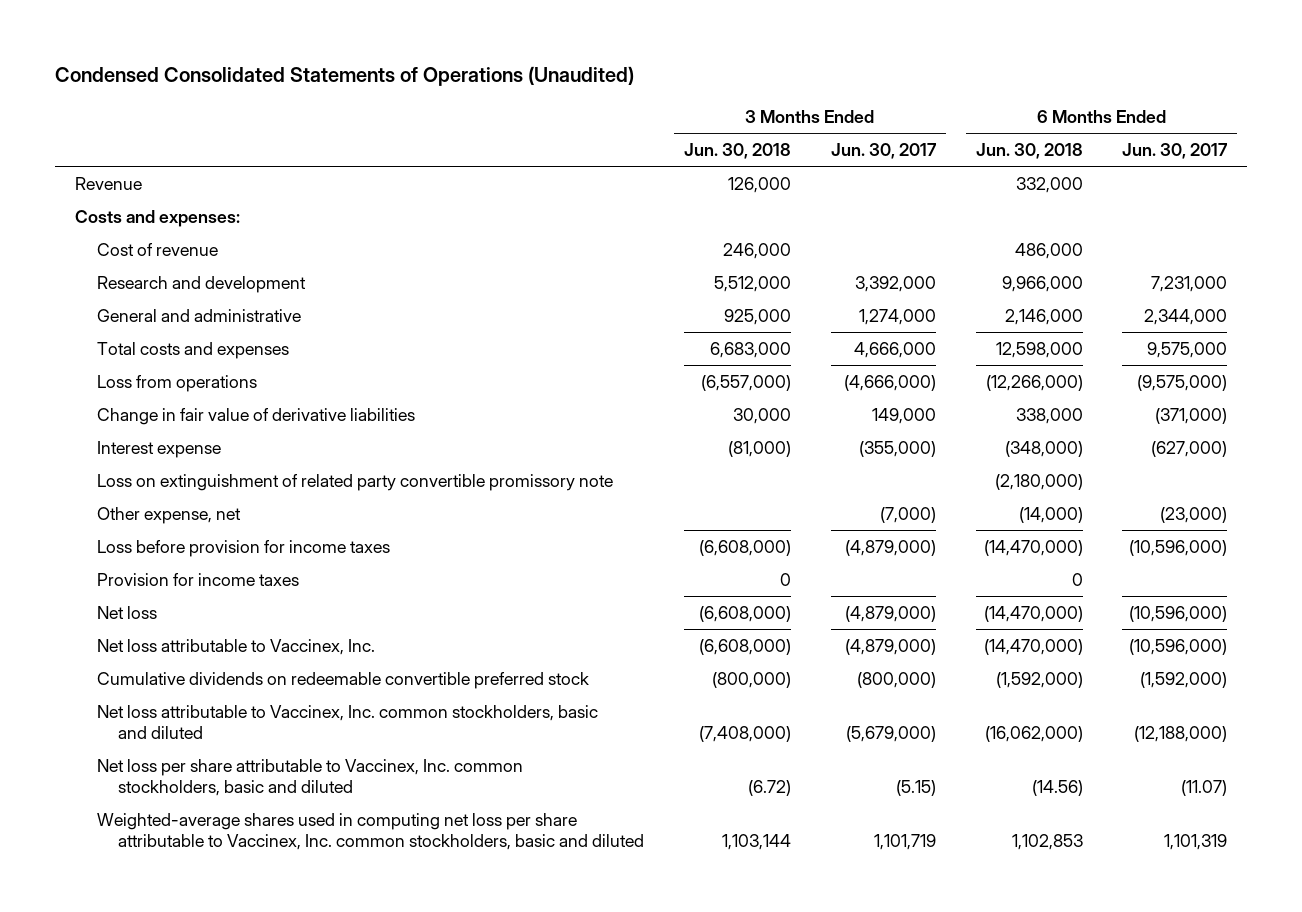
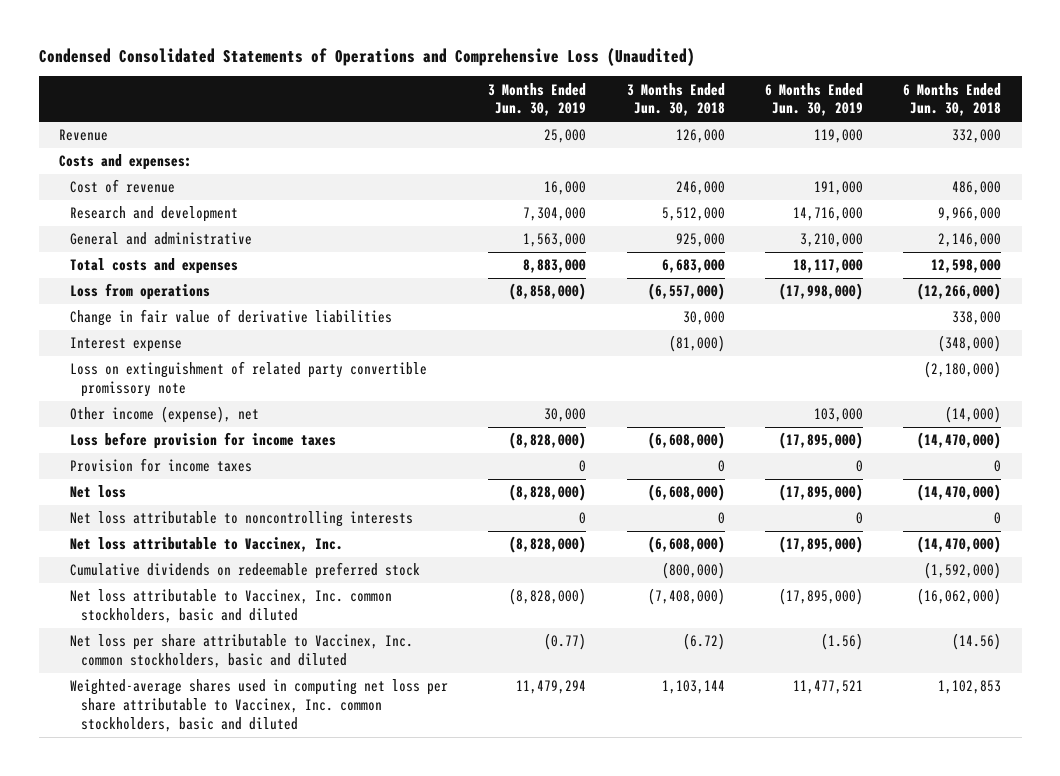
[55,66,635,87] Condensed Consolidated Statements of Operations (Unaudited) -> [38,47,695,66] Condensed Consolidated Statements of Operations and Comprehensive Loss (Unaudited)
[830,142,937,159] Jun. 30, 2017 -> none
[1122,142,1229,159] Jun. 30, 2017 -> none
none -> [488,82,587,117] 3 Months Ended Jun. 30, 2019
none -> [765,82,864,117] 6 Months Ended Jun. 30, 2019
[96,506,241,524] Other expense, net -> [69,406,259,424] Other income (expense), net
none -> [69,511,413,528] Net loss attributable to noncontrolling interests
[96,671,589,689] Cumulative dividends on redeemable convertible preferred stock -> [69,562,420,580] Cumulative dividends on redeemable preferred stock

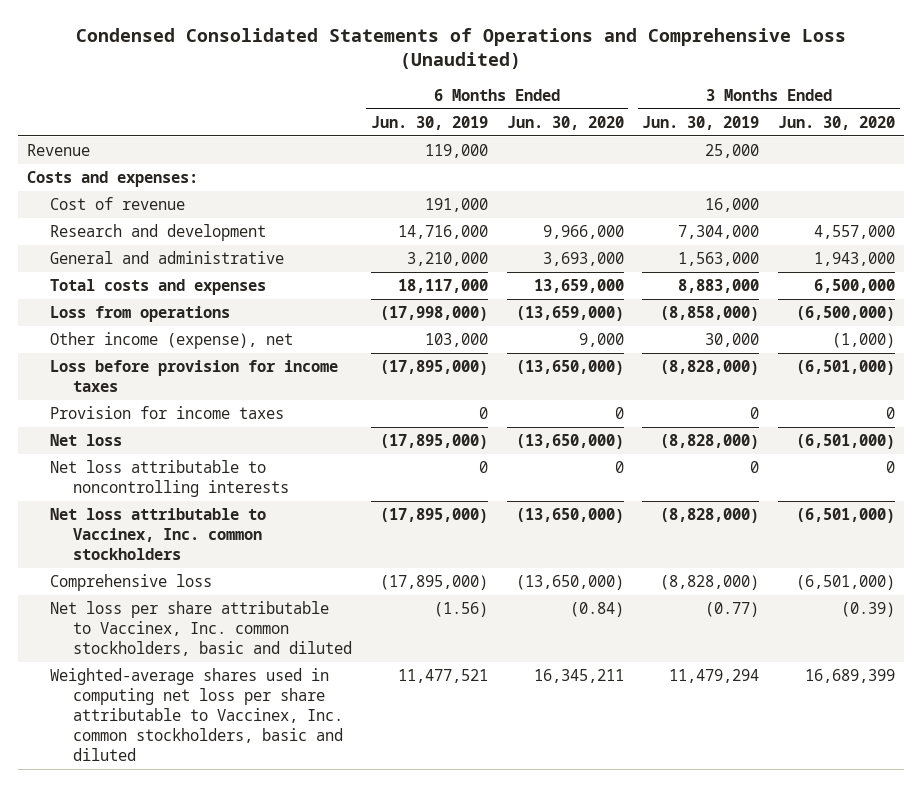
[626,82,725,117] 3 Months Ended Jun. 30, 2018 -> none
[903,82,1002,117] 6 Months Ended Jun. 30, 2018 -> none
none -> [506,116,624,131] Jun. 30, 2020
none -> [778,116,896,131] Jun. 30, 2020
[69,309,392,327] Change in fair value of derivative liabilities -> none
[69,337,182,353] Interest expense -> none
[69,361,427,397] Loss on extinguishment of related party convertible promissory note -> none
[69,562,420,580] Cumulative dividends on redeemable preferred stock -> none
[69,537,343,553] Net loss attributable to Vaccinex, Inc. -> [50,508,267,561] Net loss attributable to Vaccinex, Inc. common stockholders
[69,589,392,623] Net loss attributable to Vaccinex, Inc. common stockholders, basic and diluted -> [50,574,213,592] Comprehensive loss

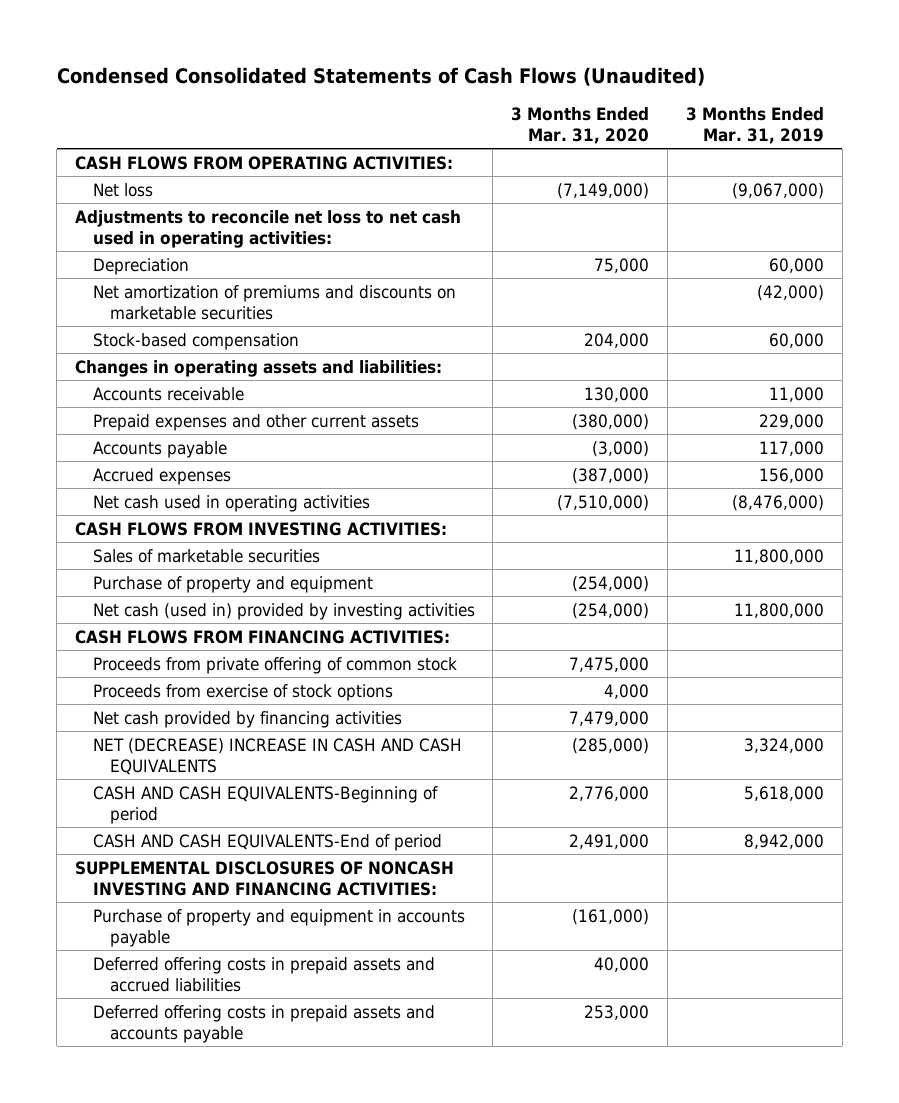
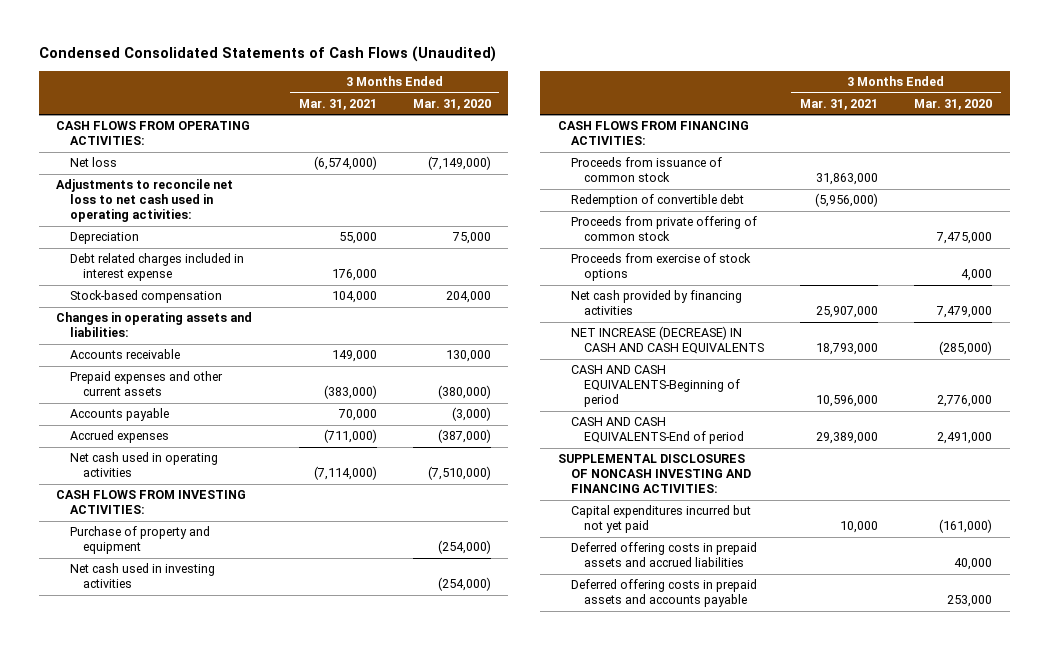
[686,106,825,145] 3 Months Ended Mar. 31, 2019 -> none
none -> [298,98,377,110] Mar. 31, 2021
[92,284,456,320] Net amortization of premiums and discounts on marketable securities -> none
none -> [69,253,244,282] Debt related charges included in interest expense
[92,548,320,563] Sales of marketable securities -> none
[92,602,475,620] Net cash (used in) provided by investing activities -> [69,563,215,589] Net cash used in investing activities
none -> [570,157,722,183] Proceeds from issuance of common stock
none -> [570,194,744,208] Redemption of convertible debt
[92,737,462,775] NET (DECREASE) INCREASE IN CASH AND CASH EQUIVALENTS -> [570,326,765,355] NET INCREASE (DECREASE) IN CASH AND CASH EQUIVALENTS
[92,908,465,947] Purchase of property and equipment in accounts payable -> [570,505,751,534] Capital expenditures incurred but not yet paid

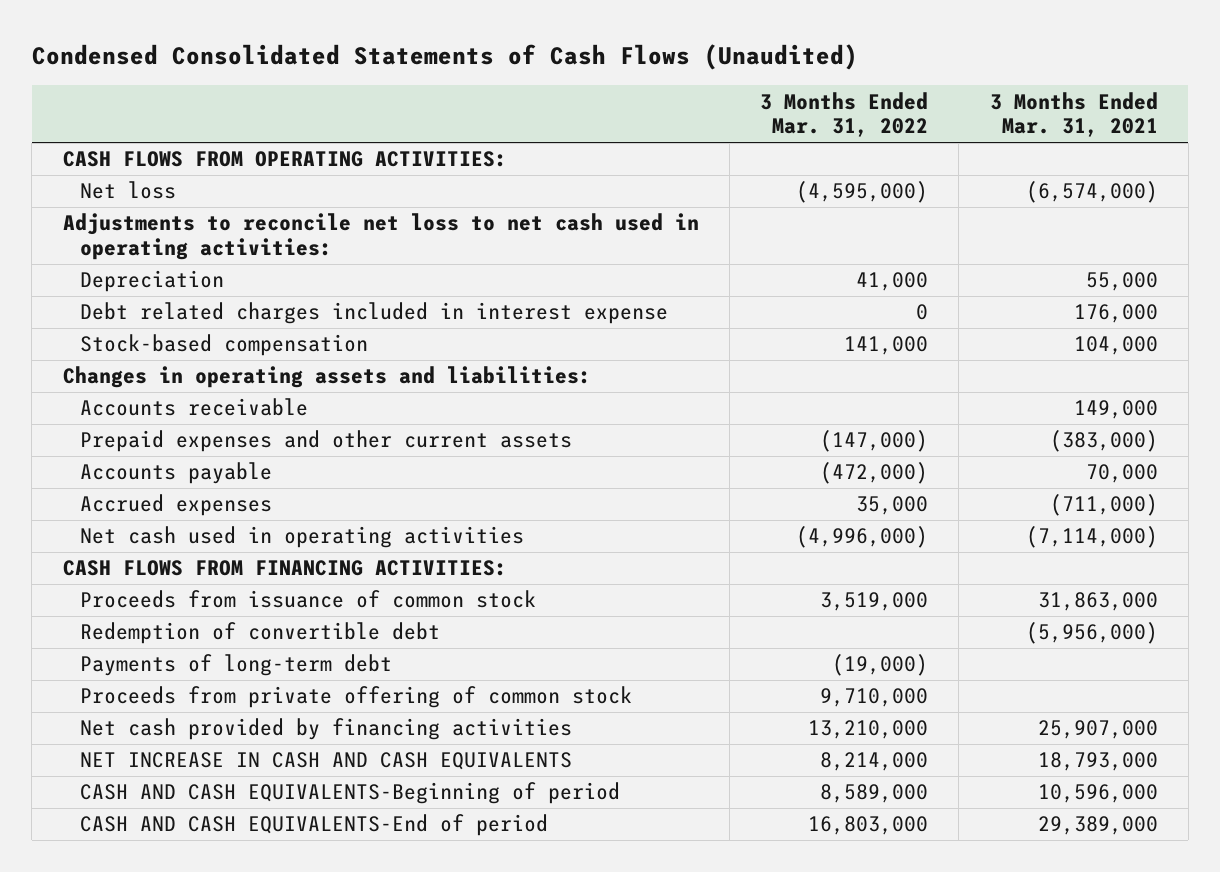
[412,98,491,110] Mar. 31, 2020 -> none
none -> [760,91,929,138] 3 Months Ended Mar. 31, 2022
[56,490,247,515] CASH FLOWS FROM INVESTING ACTIVITIES: -> none
[69,526,210,555] Purchase of property and equipment -> none
[69,563,215,589] Net cash used in investing activities -> none
none -> [80,654,393,677] Payments of long-term debt
[570,253,751,282] Proceeds from exercise of stock options -> none
[570,326,765,355] NET INCREASE (DECREASE) IN CASH AND CASH EQUIVALENTS -> [80,752,573,771] NET INCREASE IN CASH AND CASH EQUIVALENTS
[557,454,751,494] SUPPLEMENTAL DISCLOSURES OF NONCASH INVESTING AND FINANCING ACTIVITIES: -> none
[570,505,751,534] Capital expenditures incurred but not yet paid -> none
[570,542,757,568] Deferred offering costs in prepaid assets and accrued liabilities -> none
[570,579,757,608] Deferred offering costs in prepaid assets and accounts payable -> none

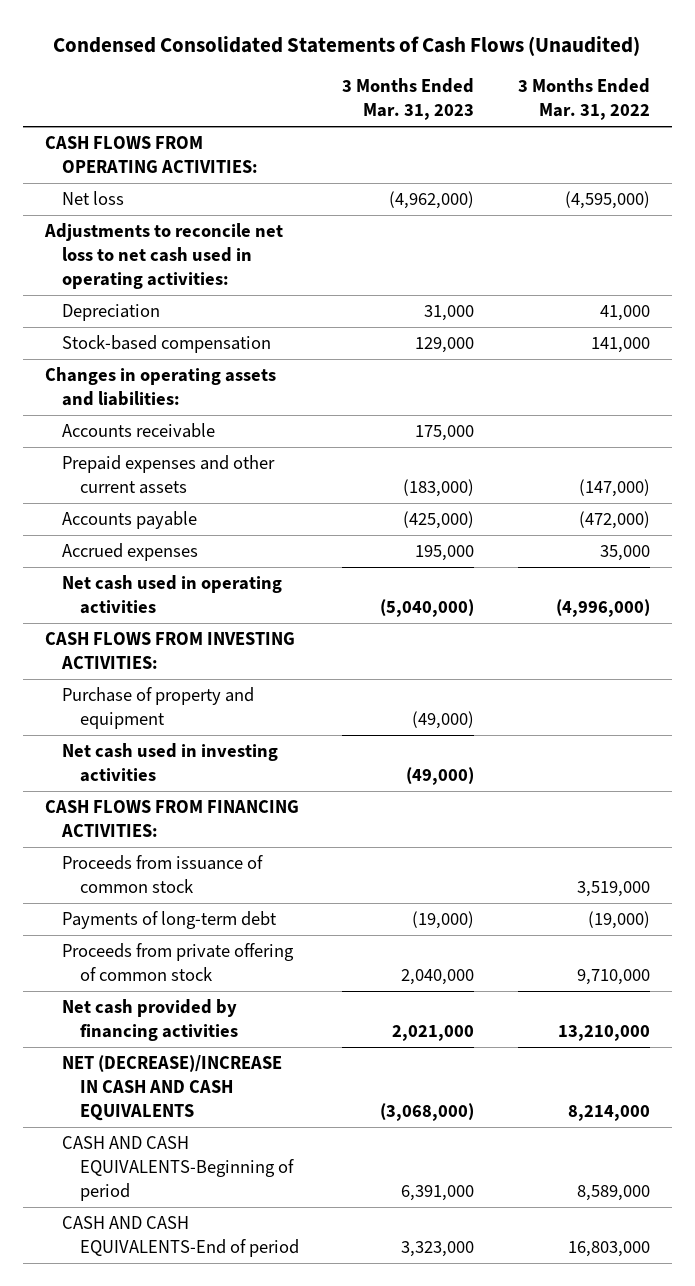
[989,91,1158,138] 3 Months Ended Mar. 31, 2021 -> none
none -> [342,78,475,121] 3 Months Ended Mar. 31, 2023
[80,302,669,325] Debt related charges included in interest expense -> none
none -> [44,632,295,670] CASH FLOWS FROM INVESTING ACTIVITIES:
none -> [62,687,255,730] Purchase of property and equipment
none -> [62,743,279,783] Net cash used in investing activities
[80,622,441,645] Redemption of convertible debt -> none
[80,752,573,771] NET INCREASE IN CASH AND CASH EQUIVALENTS -> [62,1055,283,1121] NET (DECREASE)/INCREASE IN CASH AND CASH EQUIVALENTS

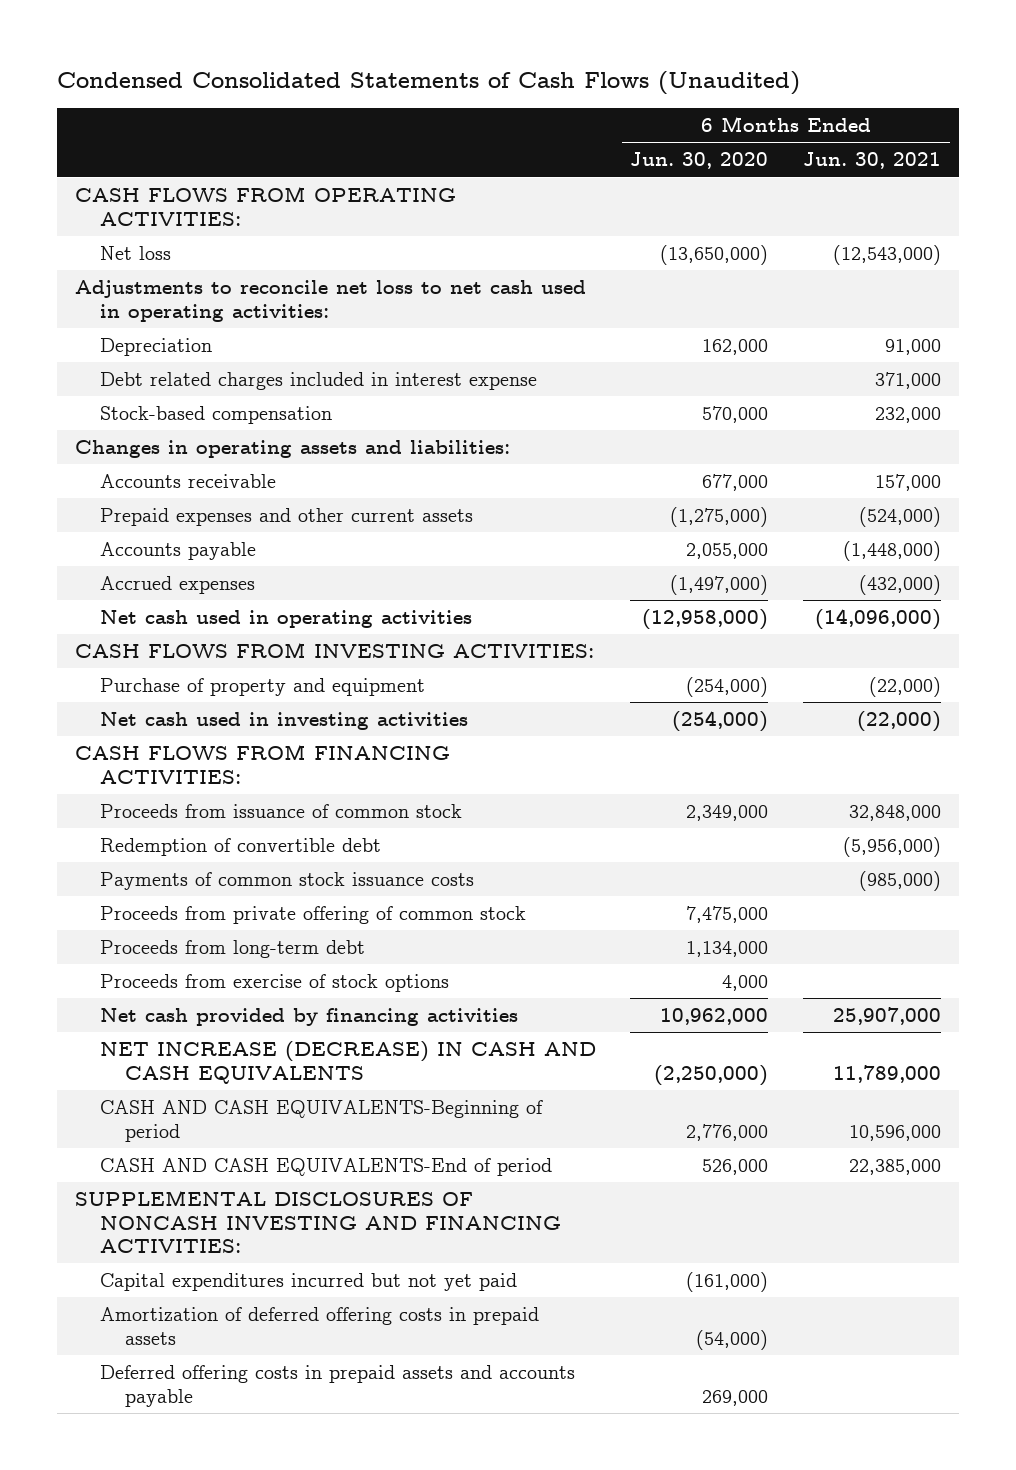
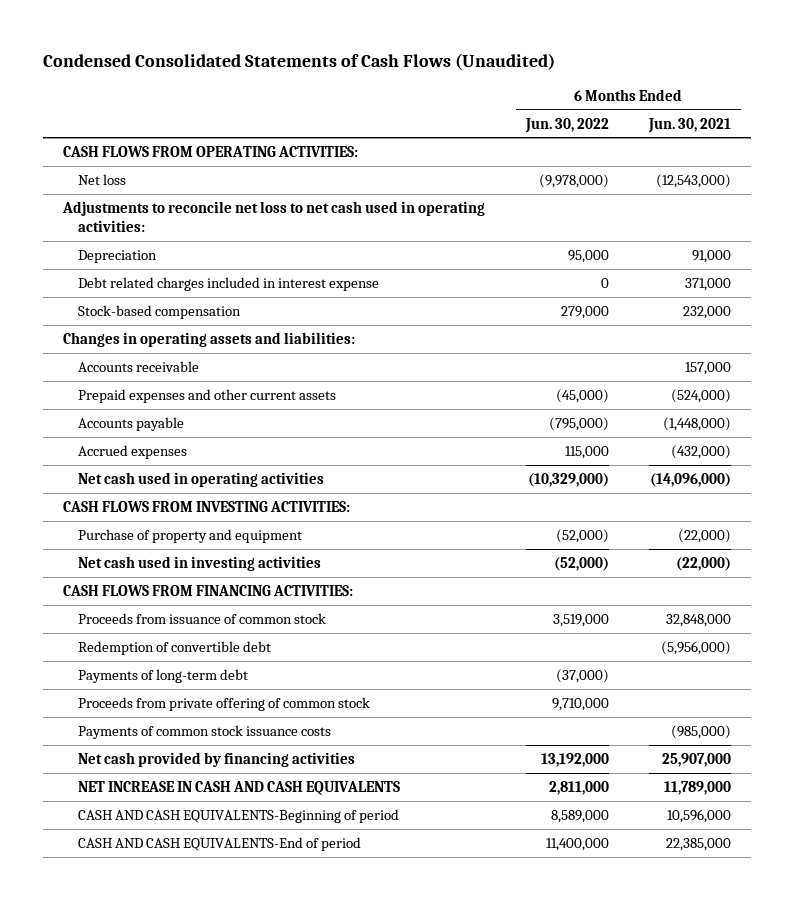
[630,152,769,170] Jun. 30, 2020 -> none
none -> [524,117,609,133] Jun. 30, 2022
none -> [78,668,249,683] Payments of long-term debt
[99,939,365,958] Proceeds from long-term debt -> none
[99,973,449,992] Proceeds from exercise of stock options -> none
[99,871,474,890] Payments of common stock issuance costs -> [78,724,332,739] Payments of common stock issuance costs
[99,1040,596,1084] NET INCREASE (DECREASE) IN CASH AND CASH EQUIVALENTS -> [78,780,401,795] NET INCREASE IN CASH AND CASH EQUIVALENTS
[74,1189,561,1254] SUPPLEMENTAL DISCLOSURES OF NONCASH INVESTING AND FINANCING ACTIVITIES: -> none
[99,1272,517,1291] Capital expenditures incurred but not yet paid -> none
[99,1306,539,1345] Amortization of deferred offering costs in prepaid assets -> none
[99,1364,575,1407] Deferred offering costs in prepaid assets and accounts payable -> none

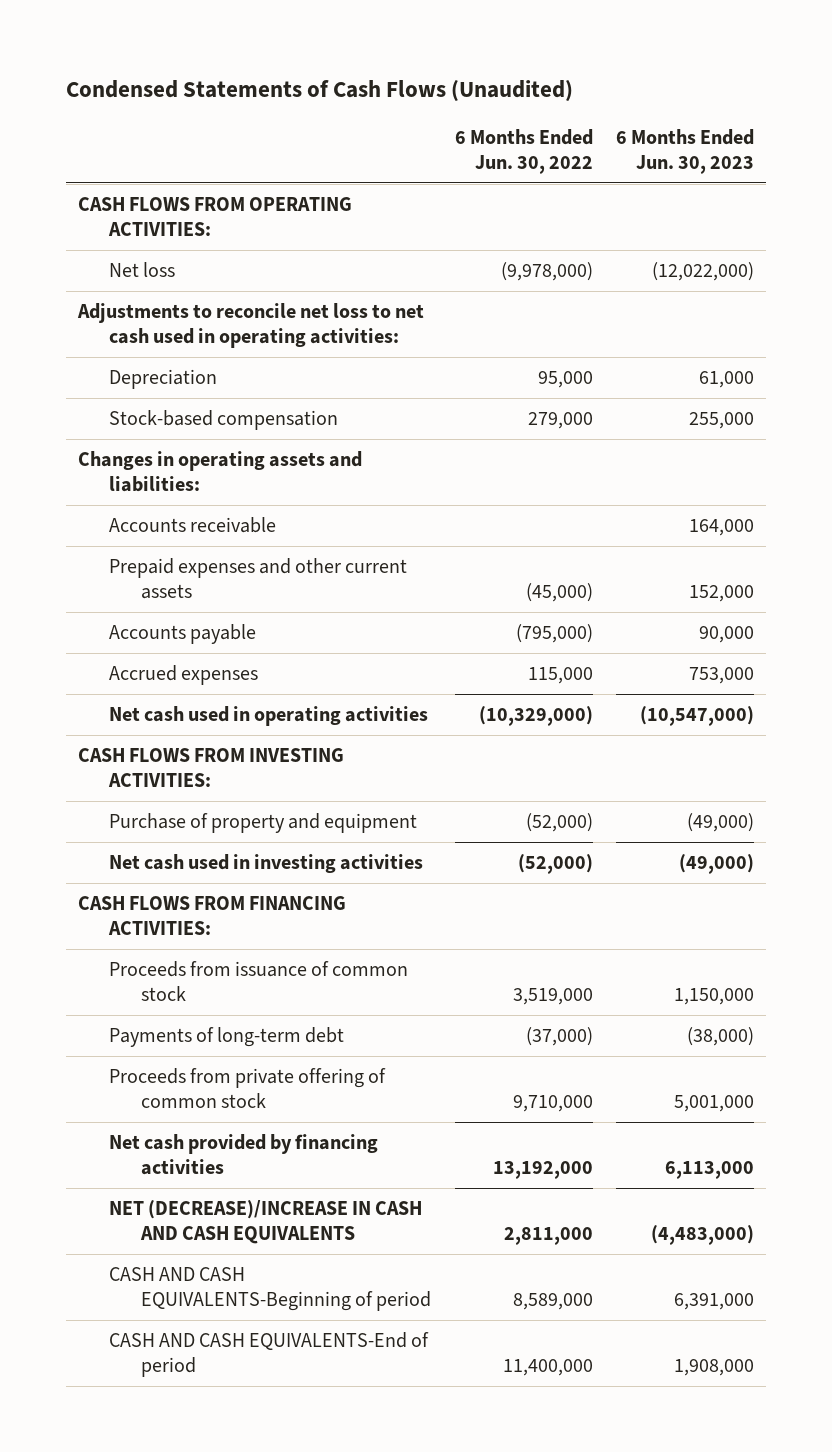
[43,52,556,70] Condensed Consolidated Statements of Cash Flows (Unaudited) -> [65,79,573,102] Condensed Statements of Cash Flows (Unaudited)
[647,117,731,133] Jun. 30, 2021 -> none
none -> [616,128,755,174] 6 Months Ended Jun. 30, 2023
[78,276,380,291] Debt related charges included in interest expense -> none
[78,640,272,655] Redemption of convertible debt -> none
[78,724,332,739] Payments of common stock issuance costs -> none
[78,780,401,795] NET INCREASE IN CASH AND CASH EQUIVALENTS -> [109,1200,423,1245] NET (DECREASE)/INCREASE IN CASH AND CASH EQUIVALENTS

